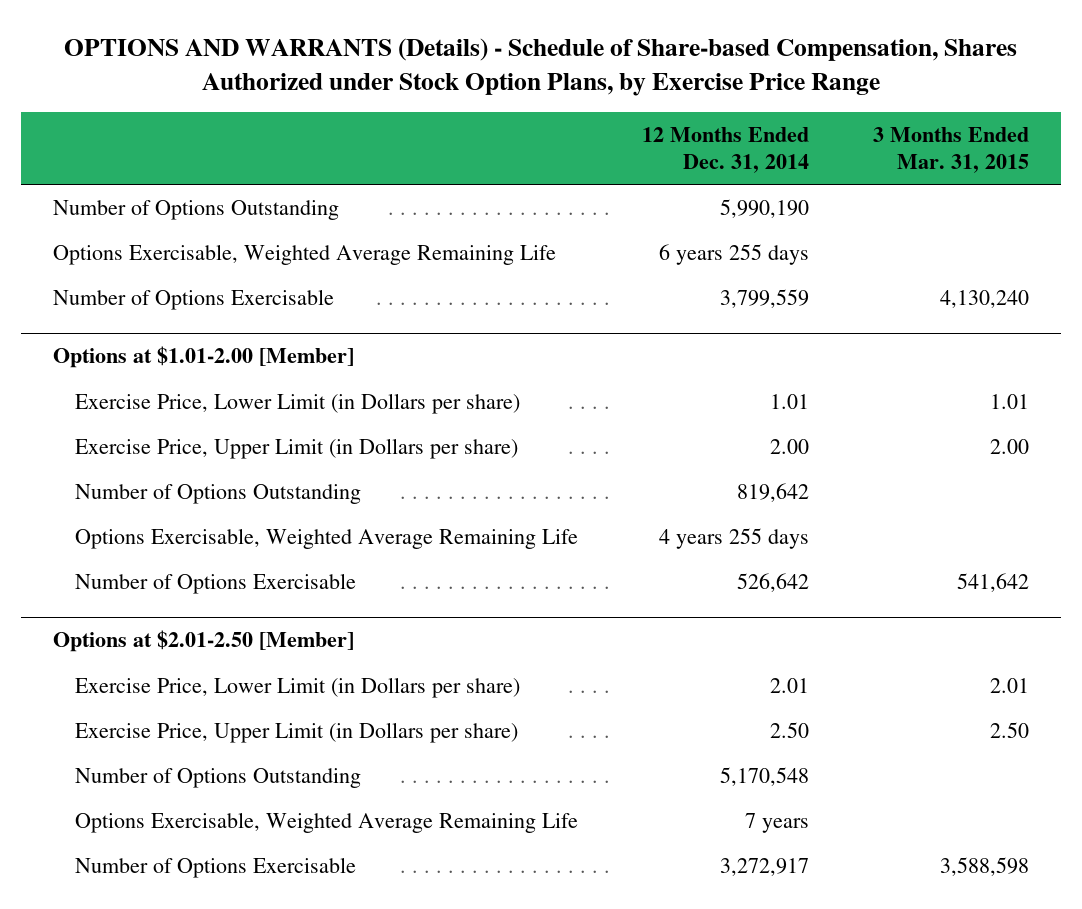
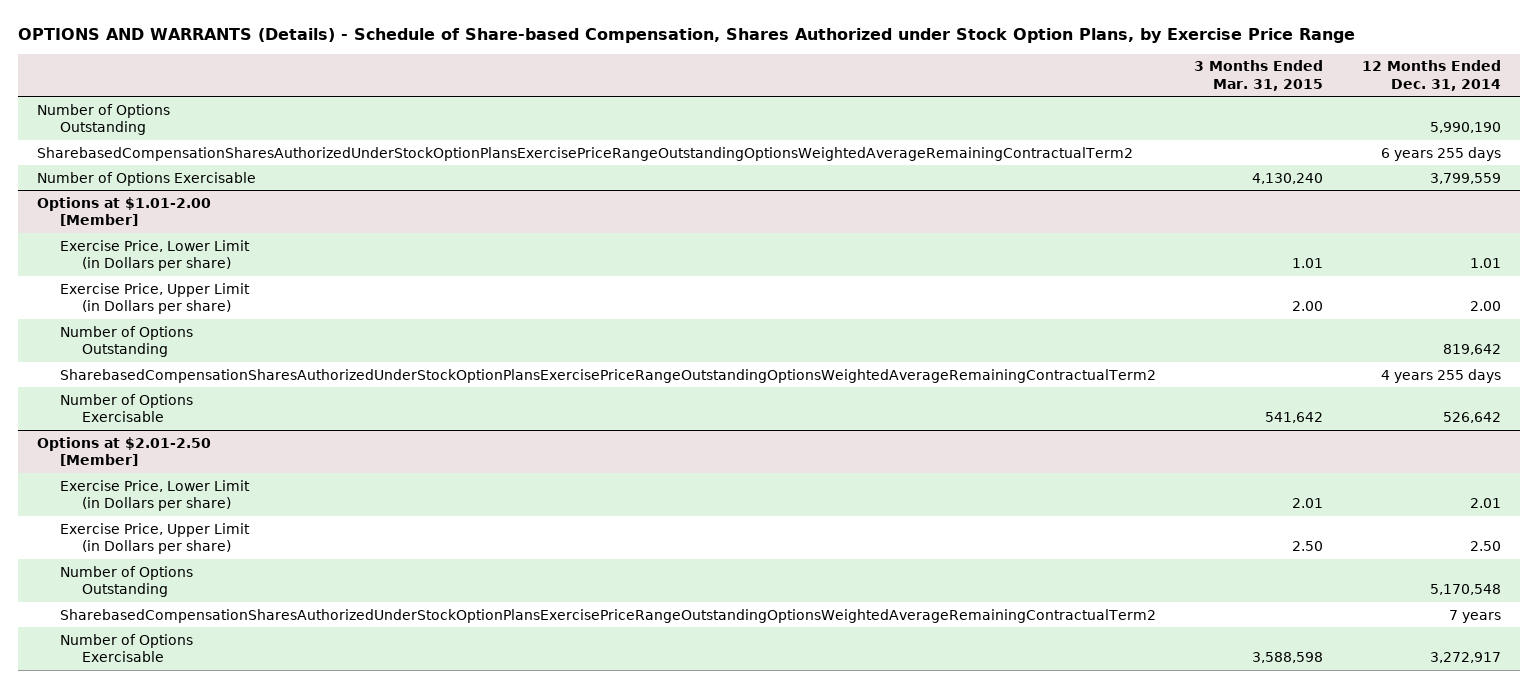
[53,243,557,265] Options Exercisable, Weighted Average Remaining Life -> [37,146,1134,161] SharebasedCompensationSharesAuthorizedUnderStockOptionPlansExercisePriceRangeOutstandingOptionsWeightedAverageRemainingContractualTerm2
[74,527,578,549] Options Exercisable, Weighted Average Remaining Life -> [59,368,1156,383] SharebasedCompensationSharesAuthorizedUnderStockOptionPlansExercisePriceRangeOutstandingOptionsWeightedAverageRemainingContractualTerm2
[74,811,578,833] Options Exercisable, Weighted Average Remaining Life -> [59,608,1156,623] SharebasedCompensationSharesAuthorizedUnderStockOptionPlansExercisePriceRangeOutstandingOptionsWeightedAverageRemainingContractualTerm2

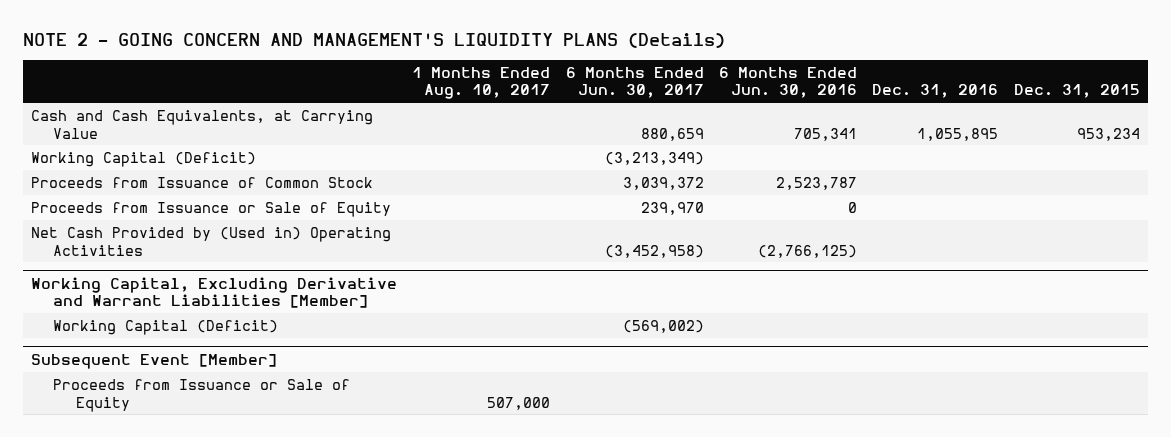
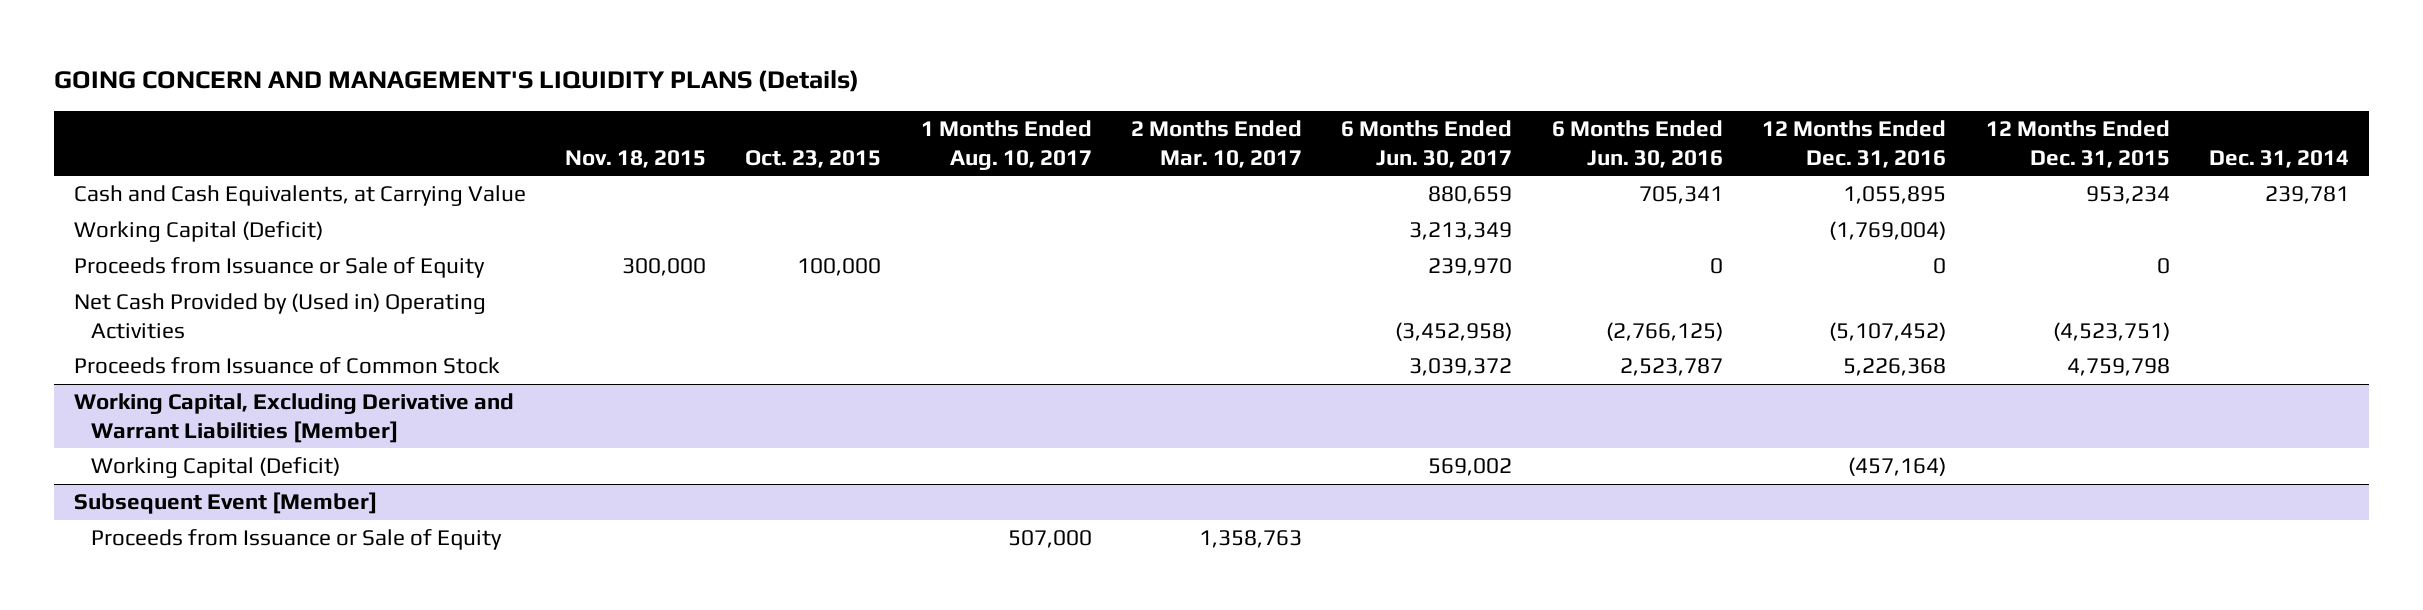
[23,32,726,48] NOTE 2 - GOING CONCERN AND MANAGEMENT'S LIQUIDITY PLANS (Details) -> [53,70,859,93] GOING CONCERN AND MANAGEMENT'S LIQUIDITY PLANS (Details)
[872,84,999,99] Dec. 31, 2016 -> none
[1013,84,1140,99] Dec. 31, 2015 -> none
none -> [564,149,706,168] Nov. 18, 2015
none -> [745,149,882,168] Oct. 23, 2015
none -> [1131,119,1303,168] 2 Months Ended Mar. 10, 2017
none -> [1762,119,1947,168] 12 Months Ended Dec. 31, 2016
none -> [1985,119,2170,168] 12 Months Ended Dec. 31, 2015
none -> [2208,149,2349,168] Dec. 31, 2014
[604,151,704,165] (3,213,349) -> [1409,222,1513,241] 3,213,349
[30,176,373,188] Proceeds from Issuance of Common Stock -> [73,357,500,375] Proceeds from Issuance of Common Stock
[622,319,704,333] (569,002) -> [1428,458,1513,477] 569,002

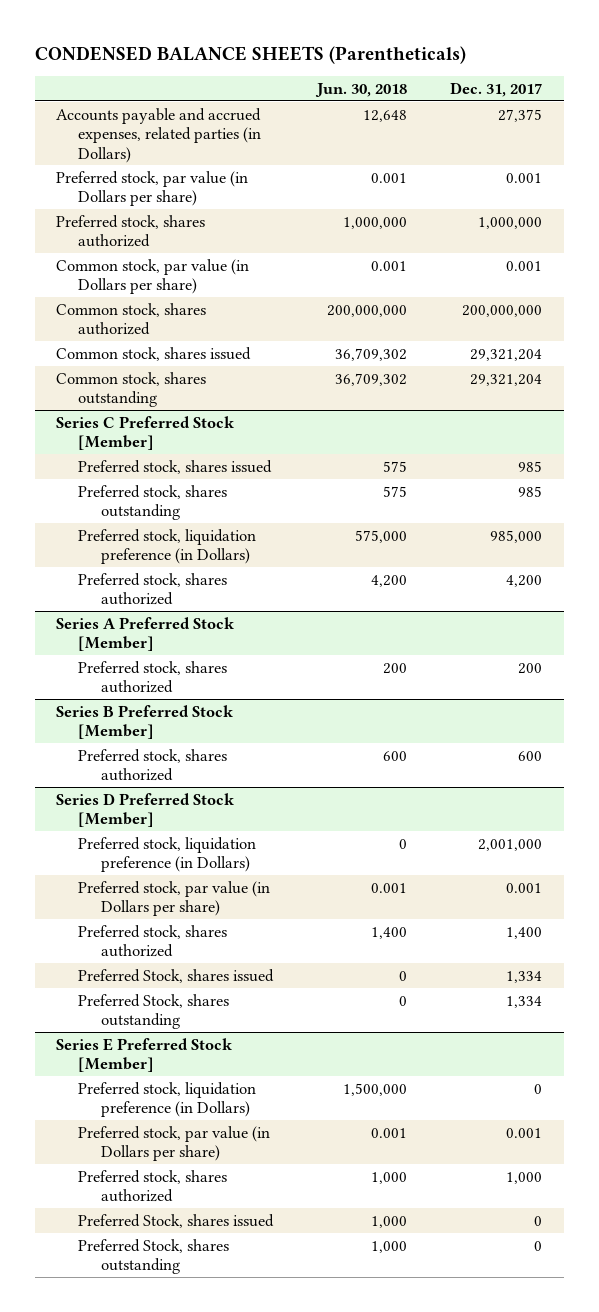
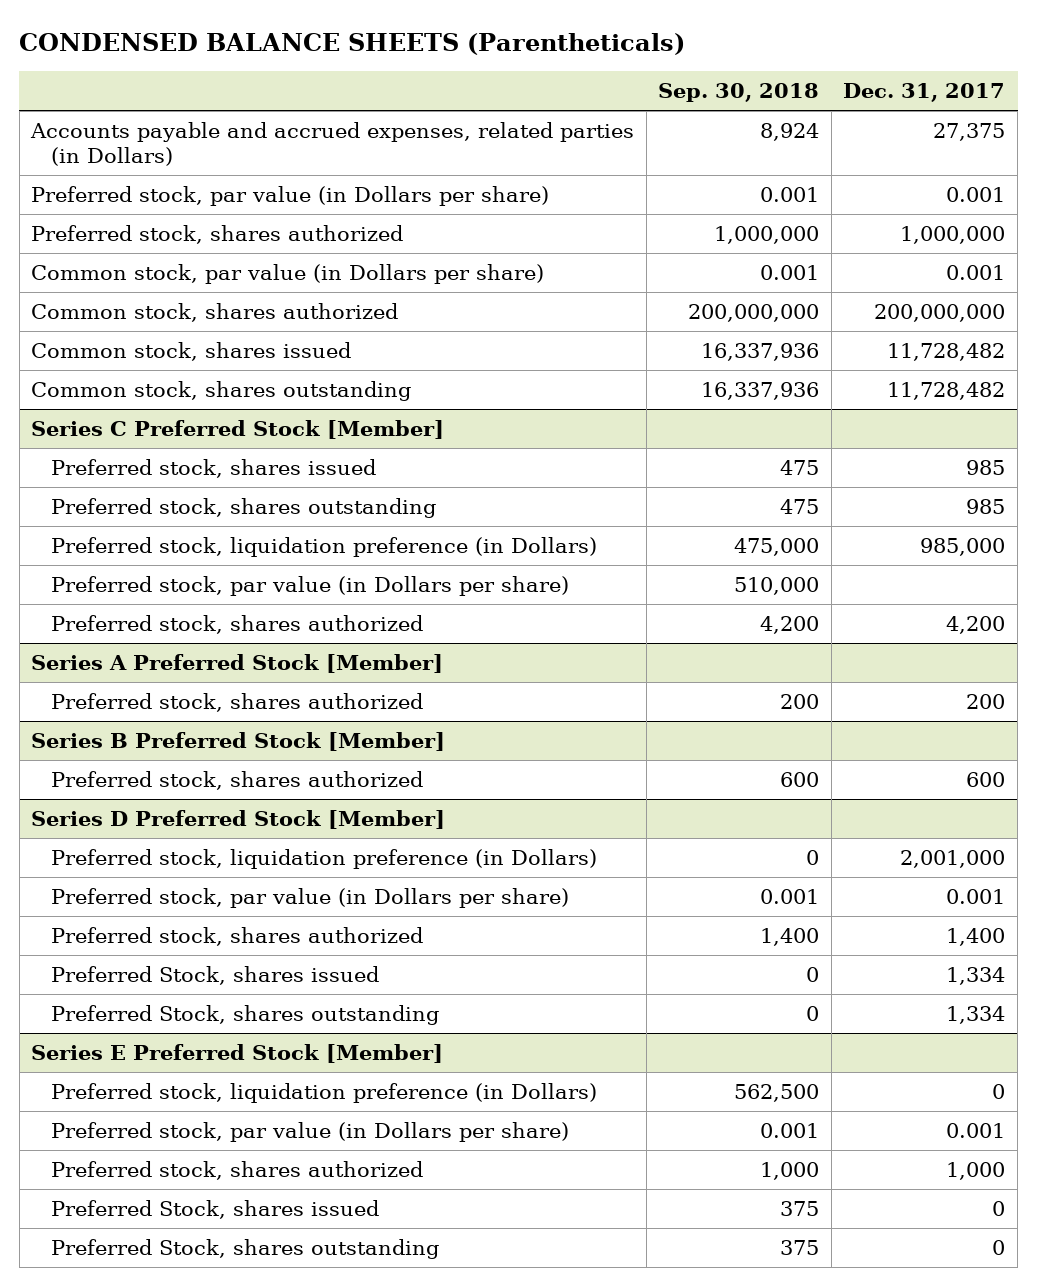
[314,83,407,98] Jun. 30, 2018 -> none
none -> [658,82,820,102] Sep. 30, 2018
[470,348,543,361] 29,321,204 -> [887,342,1006,361] 11,728,482
[470,373,543,386] 29,321,204 -> [887,381,1006,400] 11,728,482
none -> [50,575,569,596] Preferred stock, par value (in Dollars per share)

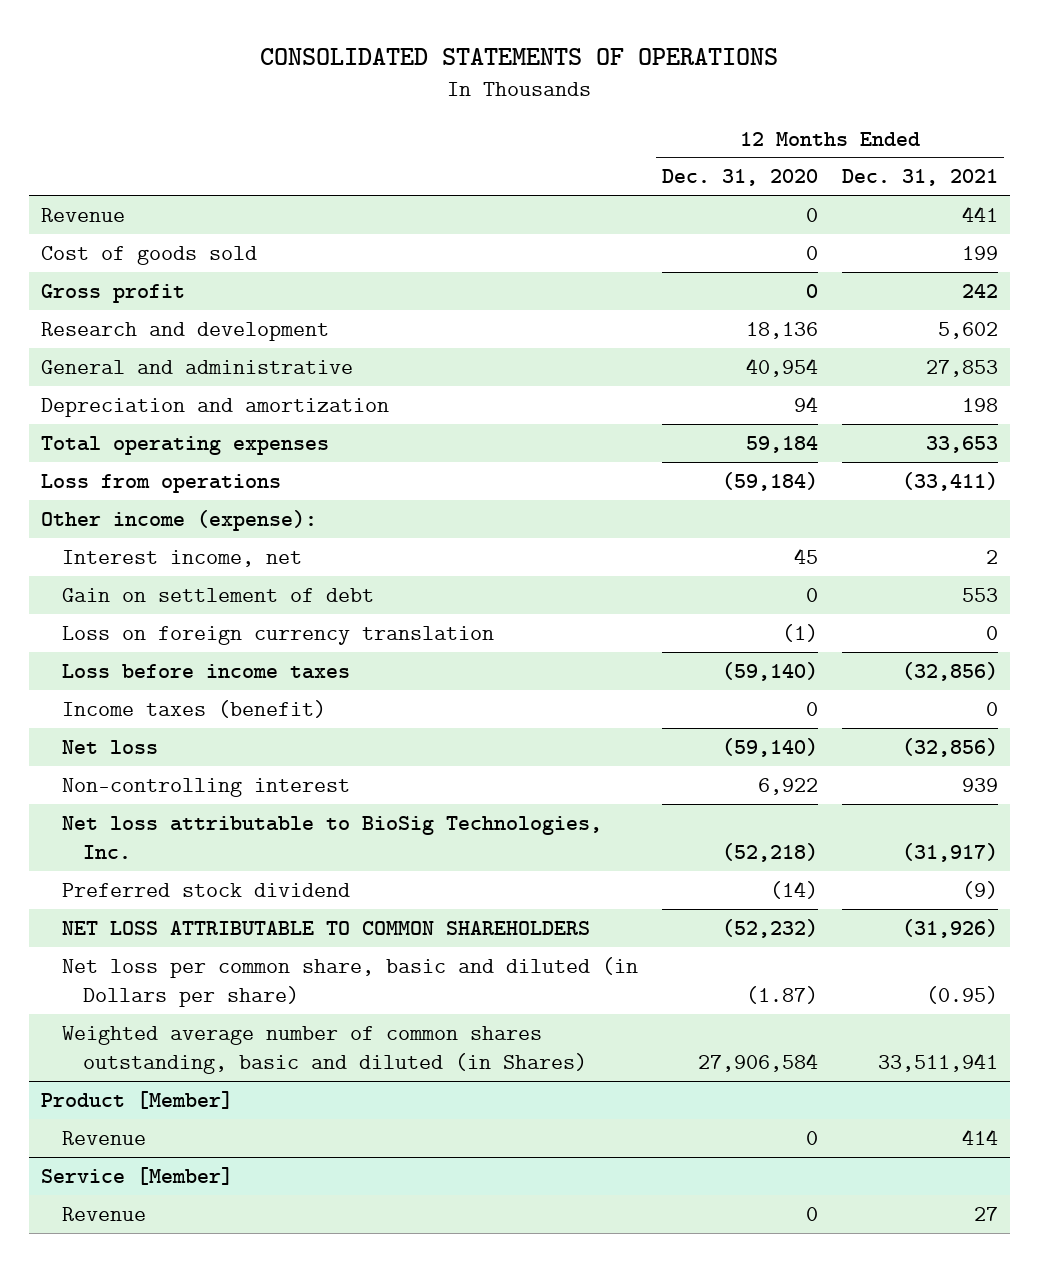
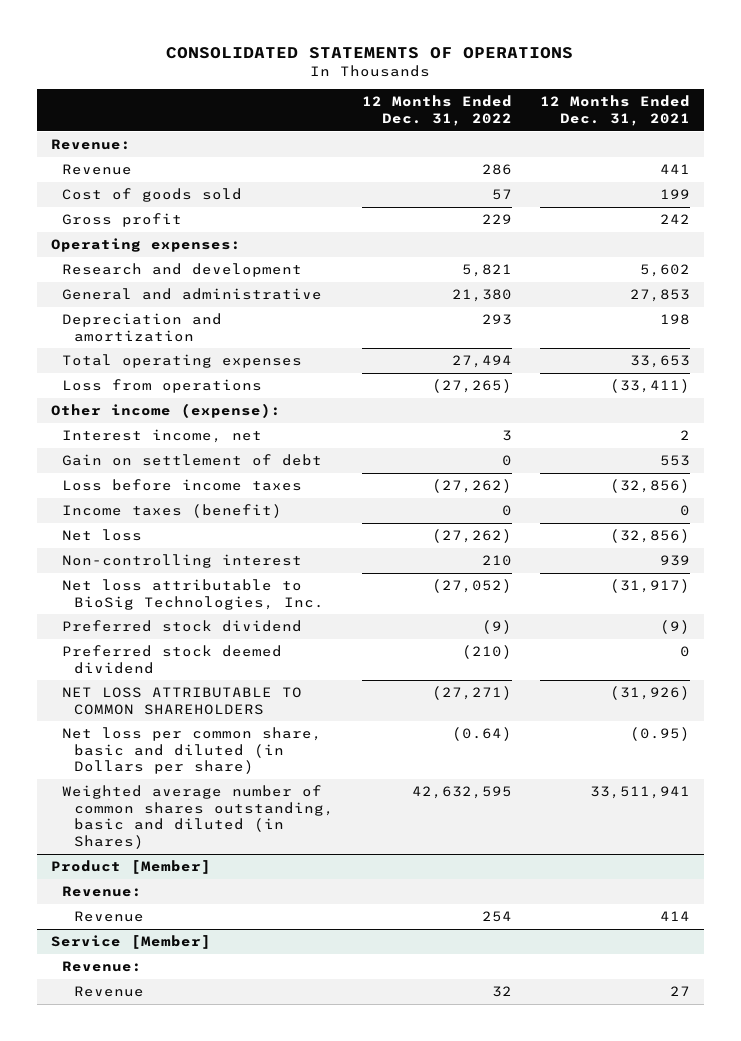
[661,169,818,187] Dec. 31, 2020 -> none
none -> [361,95,512,127] 12 Months Ended Dec. 31, 2022
none -> [51,139,132,151] Revenue:
none -> [51,238,242,253] Operating expenses:
[62,626,495,646] Loss on foreign currency translation -> none
none -> [62,645,283,674] Preferred stock deemed dividend
none -> [62,886,143,898] Revenue:
none -> [62,961,143,973] Revenue:

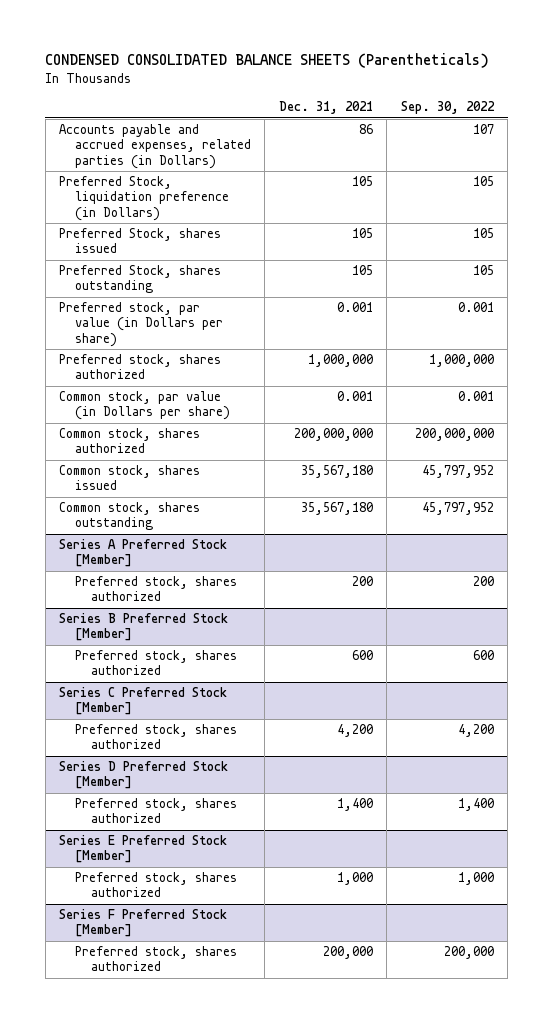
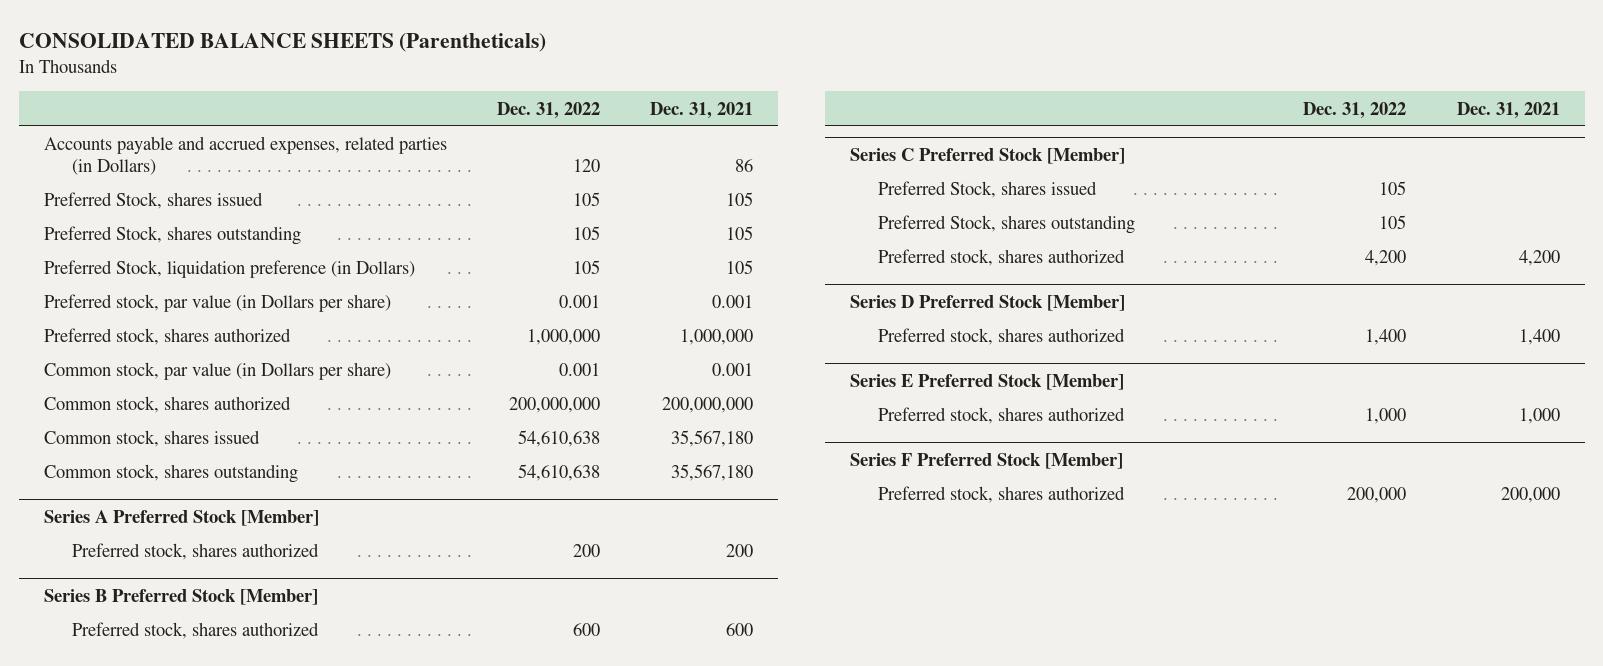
[45,53,490,69] CONDENSED CONSOLIDATED BALANCE SHEETS (Parentheticals) -> [18,32,546,52] CONSOLIDATED BALANCE SHEETS (Parentheticals)
[400,101,495,115] Sep. 30, 2022 -> none
none -> [496,101,600,119] Dec. 31, 2022
[59,176,230,221] Preferred Stock, liquidation preference (in Dollars) -> [43,260,415,279] Preferred Stock, liquidation preference (in Dollars)
none -> [878,181,1098,199] Preferred Stock, shares issued
none -> [878,215,1136,235] Preferred Stock, shares outstanding

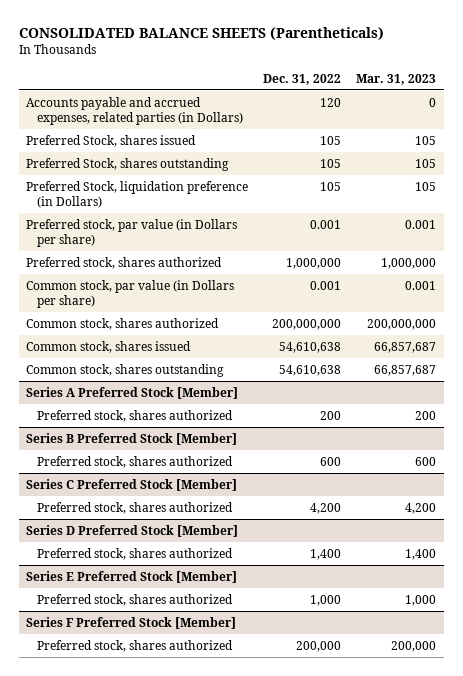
[650,101,754,119] Dec. 31, 2021 -> none
none -> [356,73,437,85] Mar. 31, 2023
[878,181,1098,199] Preferred Stock, shares issued -> none
[878,215,1136,235] Preferred Stock, shares outstanding -> none

